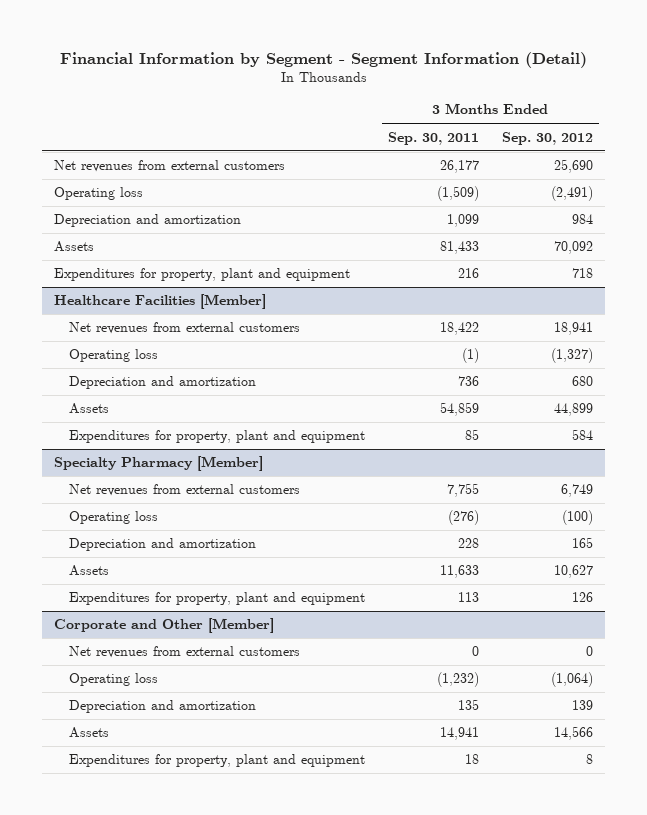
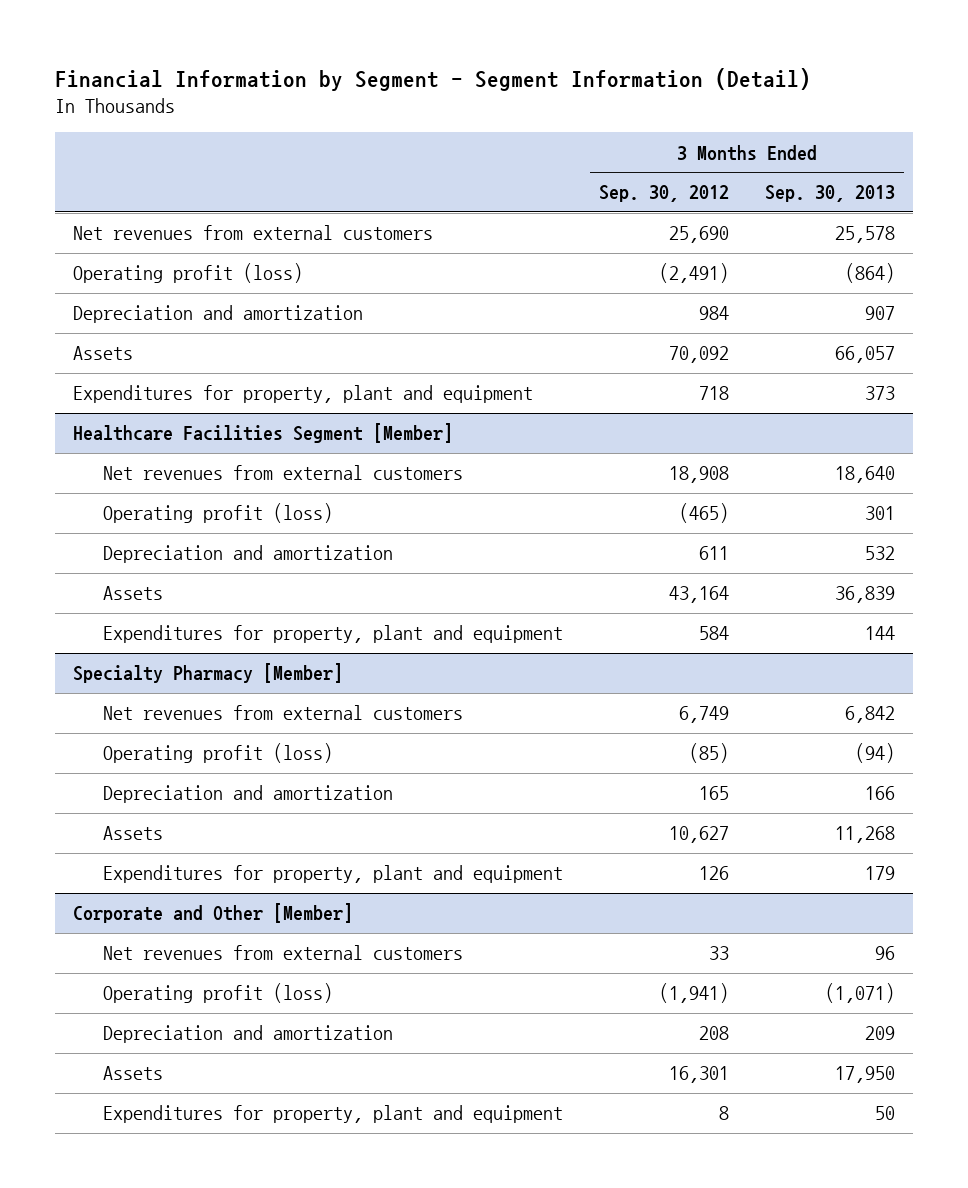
[387,131,479,145] Sep. 30, 2011 -> none
none -> [765,185,896,203] Sep. 30, 2013
[54,187,144,201] Operating loss -> [72,263,303,284] Operating profit (loss)
[54,294,267,310] Healthcare Facilities [Member] -> [72,423,453,444] Healthcare Facilities Segment [Member]
[553,322,593,336] 18,941 -> [668,466,729,484] 18,908
[68,349,158,363] Operating loss -> [102,503,333,524] Operating profit (loss)
[550,348,593,364] (1,327) -> [678,503,729,524] (465)
[571,376,593,387] 680 -> [698,546,729,561] 611
[553,403,593,417] 44,899 -> [668,586,729,604] 43,164
[68,511,158,525] Operating loss -> [102,743,333,764] Operating profit (loss)
[561,510,593,526] (100) -> [688,743,729,764] (85)
[585,646,593,657] 0 -> [708,946,729,961] 33
[68,673,158,687] Operating loss -> [102,983,333,1004] Operating profit (loss)
[550,672,593,688] (1,064) -> [658,983,729,1004] (1,941)
[571,700,593,711] 139 -> [698,1026,729,1041] 208
[553,726,593,741] 14,566 -> [668,1066,729,1084] 16,301

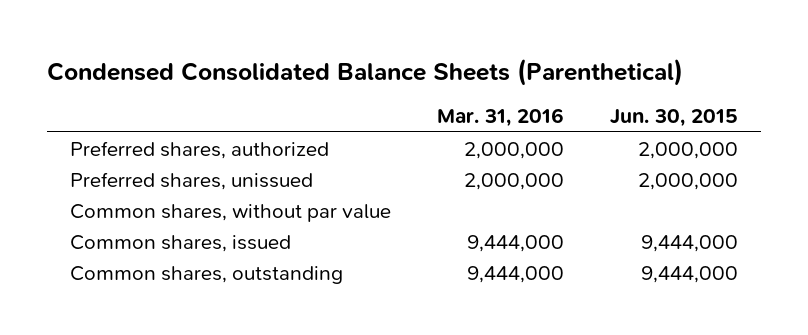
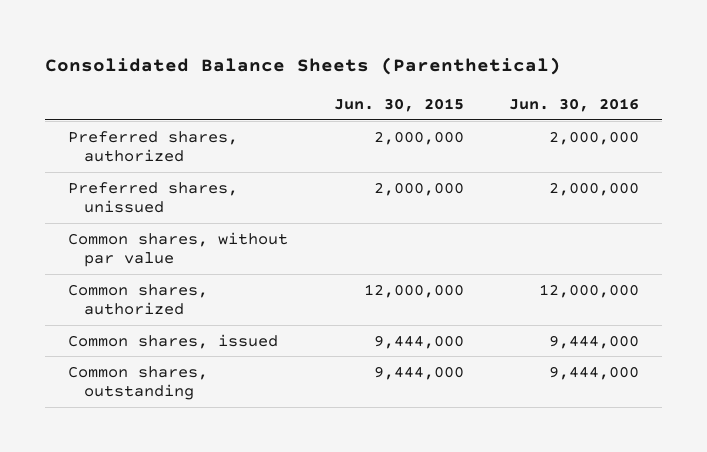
[46,57,683,86] Condensed Consolidated Balance Sheets (Parenthetical) -> [45,57,562,76] Consolidated Balance Sheets (Parenthetical)
[437,108,565,128] Mar. 31, 2016 -> none
none -> [509,98,640,113] Jun. 30, 2016
none -> [68,283,209,316] Common shares, authorized

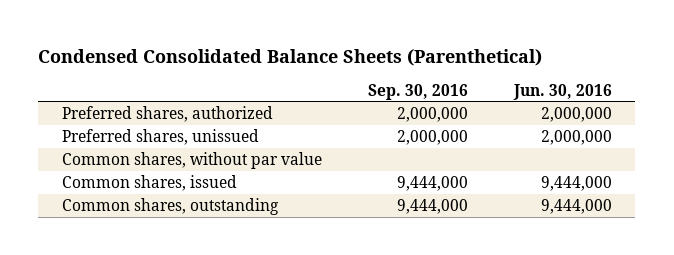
[45,57,562,76] Consolidated Balance Sheets (Parenthetical) -> [38,48,543,66] Condensed Consolidated Balance Sheets (Parenthetical)
[333,98,464,113] Jun. 30, 2015 -> none
none -> [367,83,468,100] Sep. 30, 2016
[68,283,209,316] Common shares, authorized -> none

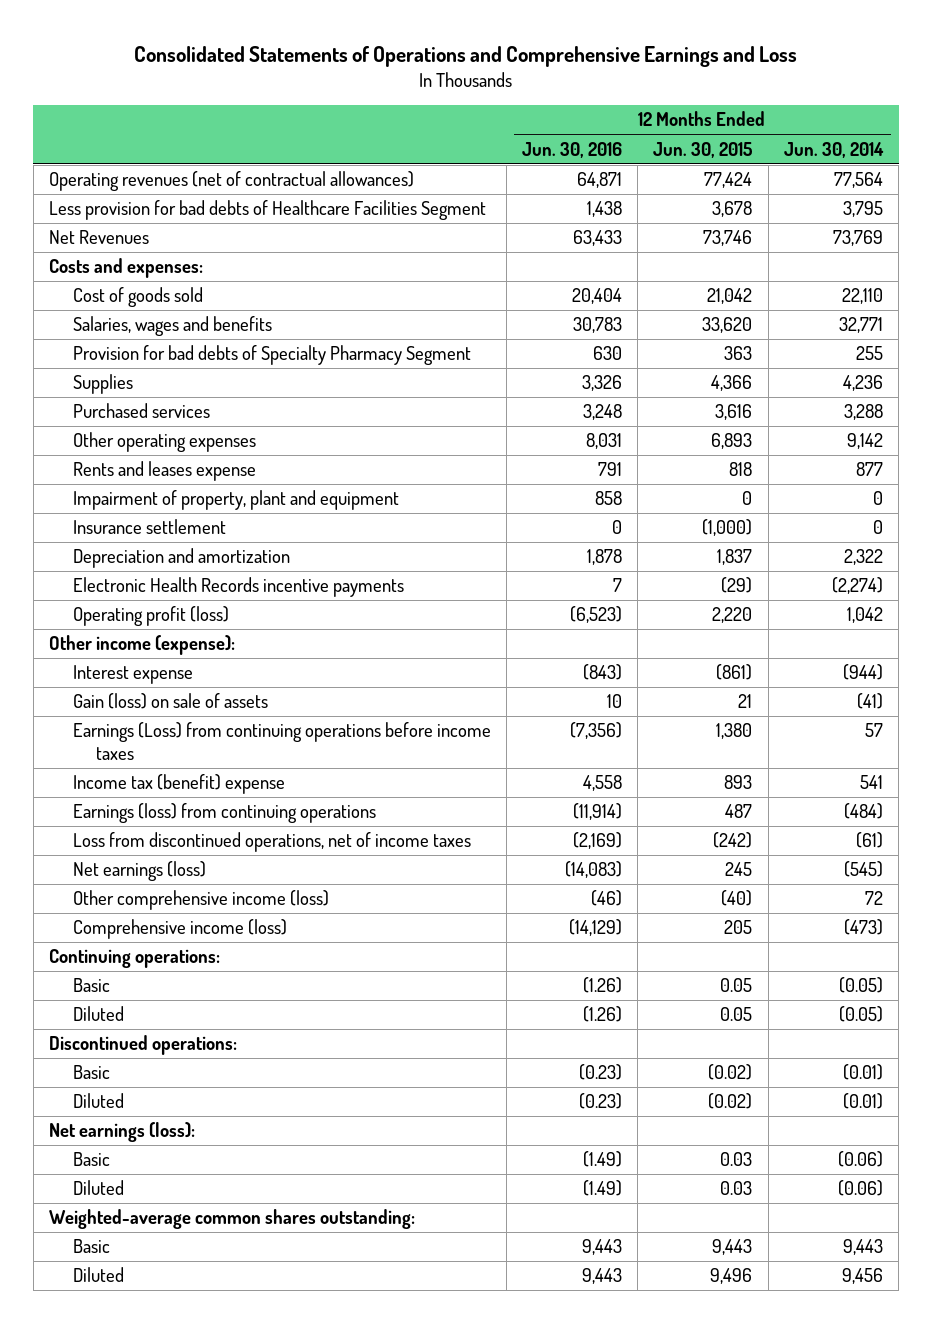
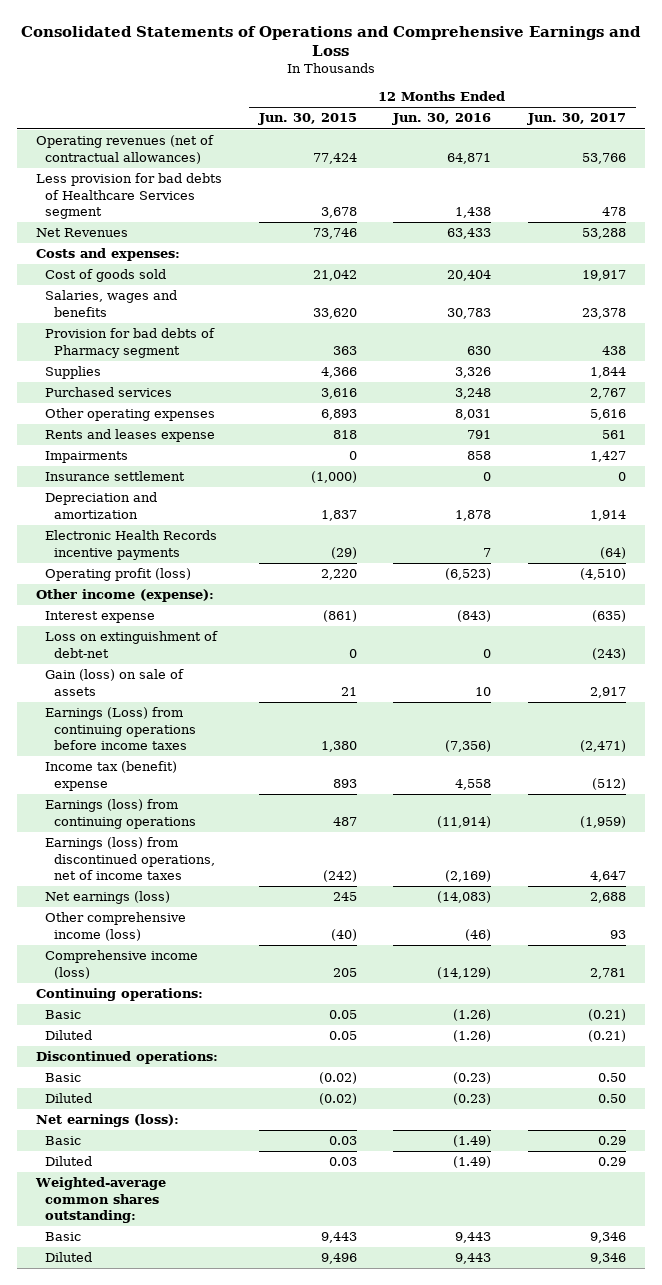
[783,141,884,158] Jun. 30, 2014 -> none
none -> [527,113,627,126] Jun. 30, 2017
[49,200,487,221] Less provision for bad debts of Healthcare Facilities Segment -> [35,173,222,219] Less provision for bad debts of Healthcare Services segment
[72,345,471,366] Provision for bad debts of Specialty Pharmacy Segment -> [45,328,216,358] Provision for bad debts of Pharmacy segment
[72,490,399,511] Impairment of property, plant and equipment -> [45,451,129,464] Impairments
none -> [45,631,219,658] Loss on extinguishment of debt-net
[72,832,471,853] Loss from discontinued operations, net of income taxes -> [45,837,216,880] Earnings (loss) from discontinued operations, net of income taxes

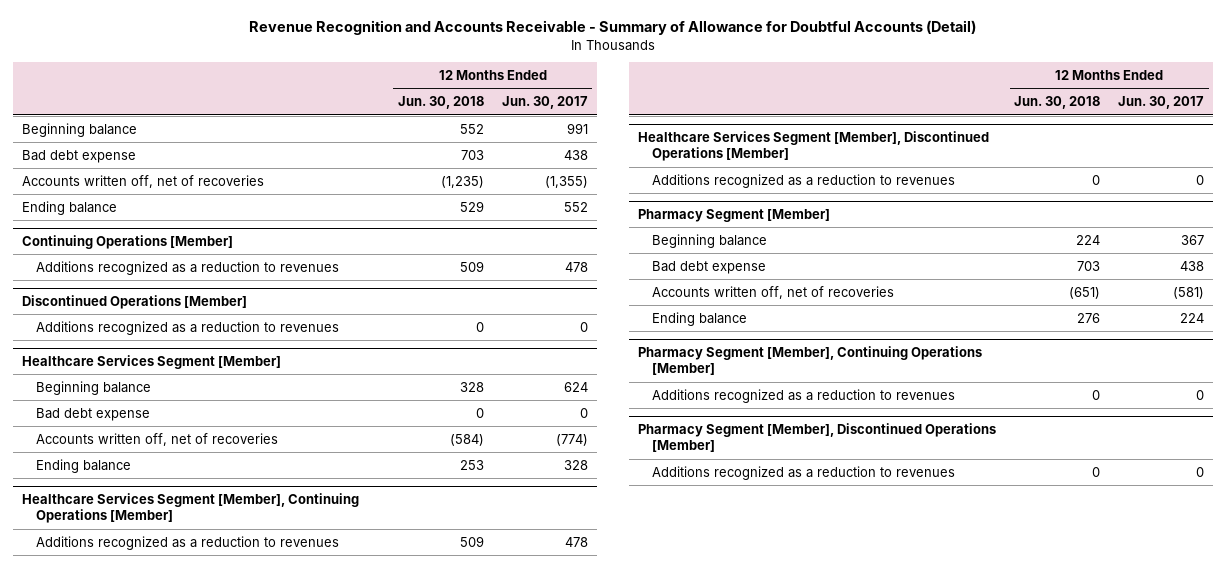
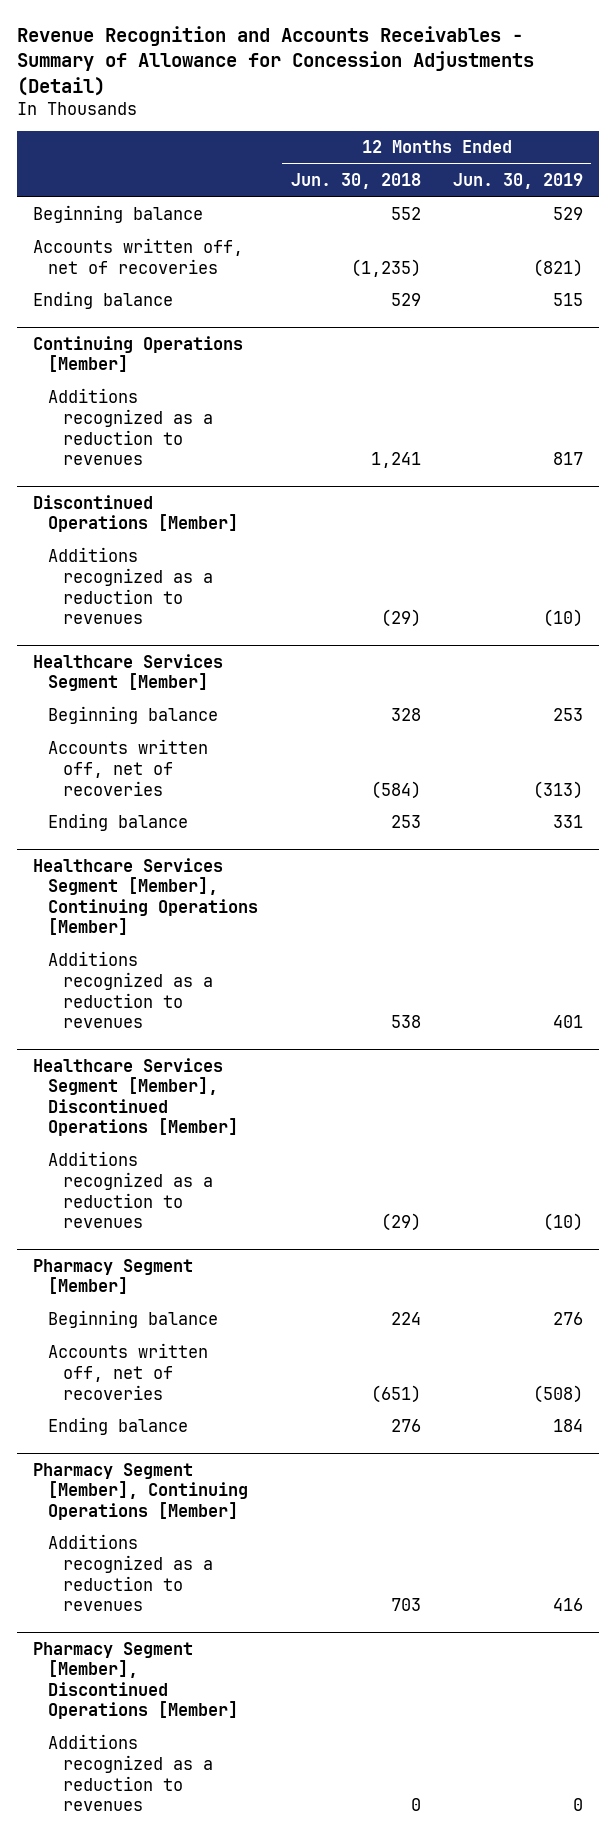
[248,20,976,36] Revenue Recognition and Accounts Receivable - Summary of Allowance for Doubtful Accounts (Detail) -> [16,25,534,96] Revenue Recognition and Accounts Receivables - Summary of Allowance for Concession Adjustments (Detail)
[501,96,588,110] Jun. 30, 2017 -> none
none -> [452,173,583,190] Jun. 30, 2019
[21,149,136,163] Bad debt expense -> none
[459,260,484,272] 509 -> [370,452,421,469] 1,241
[475,321,484,332] 0 -> [380,609,421,628] (29)
[35,407,150,421] Bad debt expense -> none
[459,535,484,547] 509 -> [390,1015,421,1029] 538
[1092,174,1101,185] 0 -> [380,1213,421,1232] (29)
[651,260,766,274] Bad debt expense -> none
[1092,389,1101,400] 0 -> [390,1598,421,1612] 703

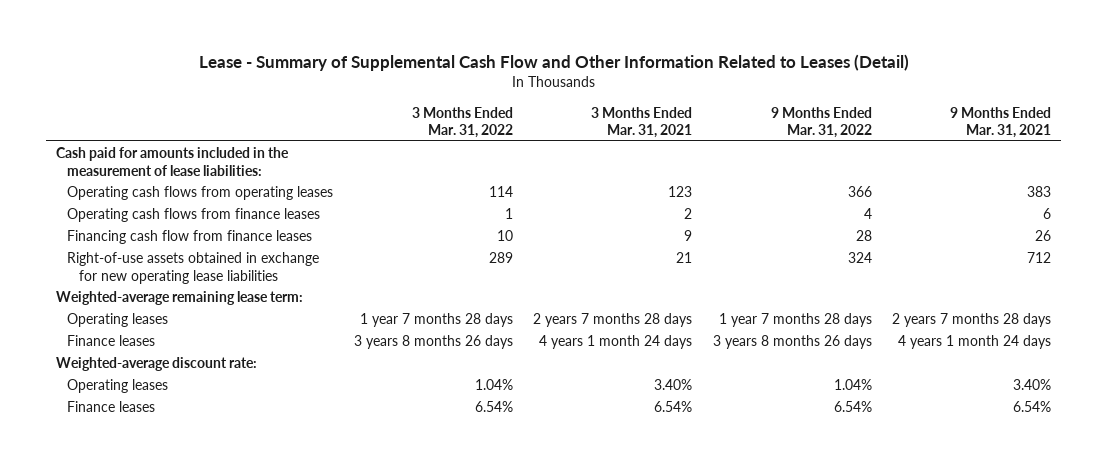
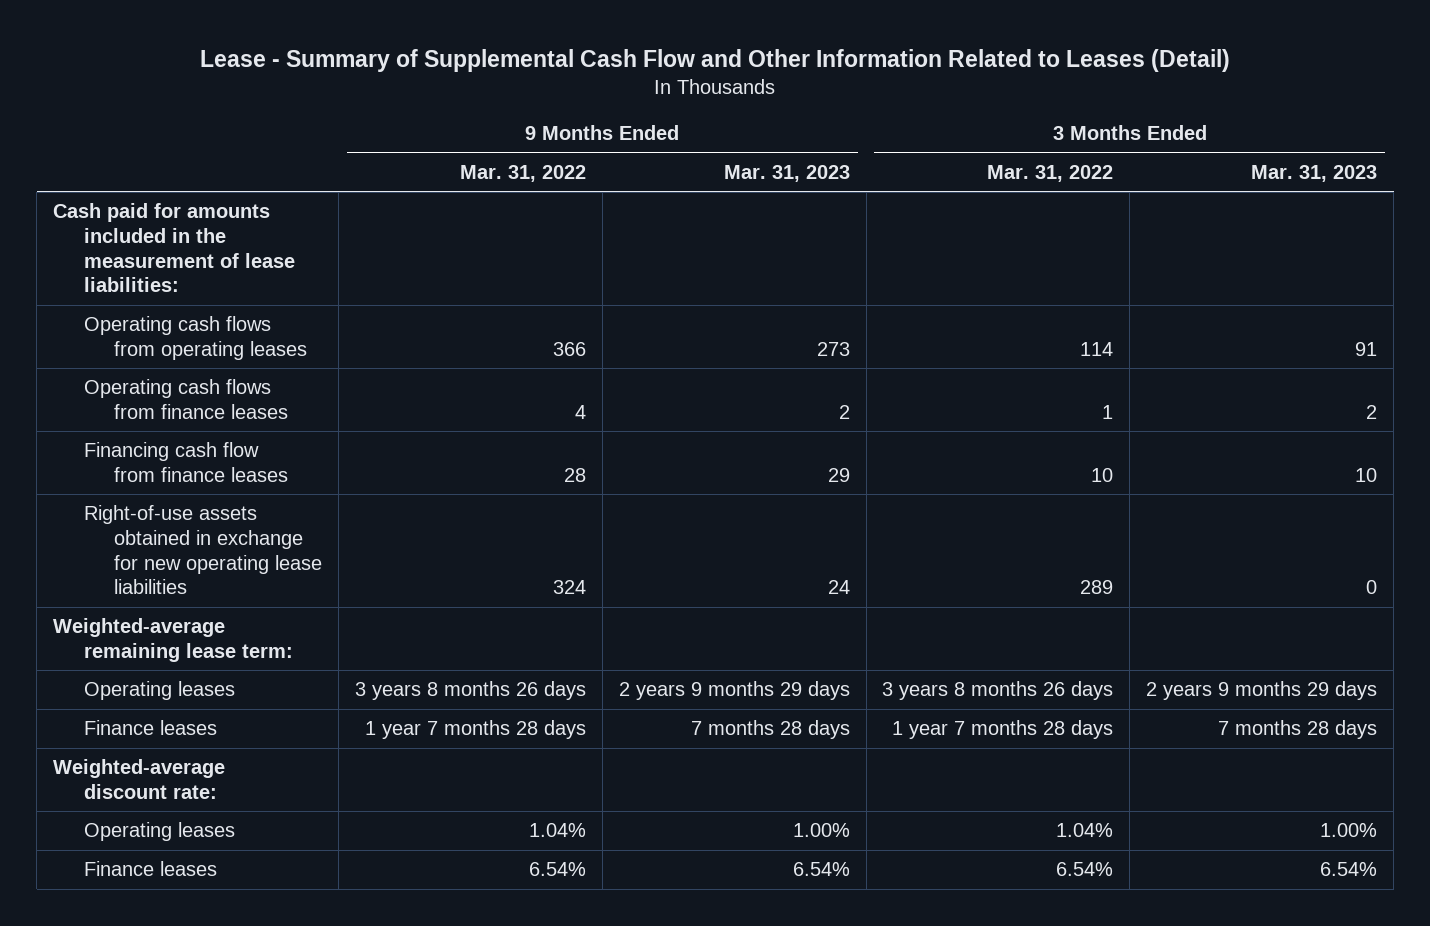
[591,106,693,139] 3 Months Ended Mar. 31, 2021 -> none
[950,106,1052,139] 9 Months Ended Mar. 31, 2021 -> none
none -> [723,164,850,182] Mar. 31, 2023
none -> [1251,164,1378,182] Mar. 31, 2023
[359,313,513,328] 1 year 7 months 28 days -> [882,681,1114,701] 3 years 8 months 26 days
[718,313,872,328] 1 year 7 months 28 days -> [354,681,586,701] 3 years 8 months 26 days
[353,335,513,350] 3 years 8 months 26 days -> [892,720,1114,740] 1 year 7 months 28 days
[712,335,872,350] 3 years 8 months 26 days -> [364,720,586,740] 1 year 7 months 28 days

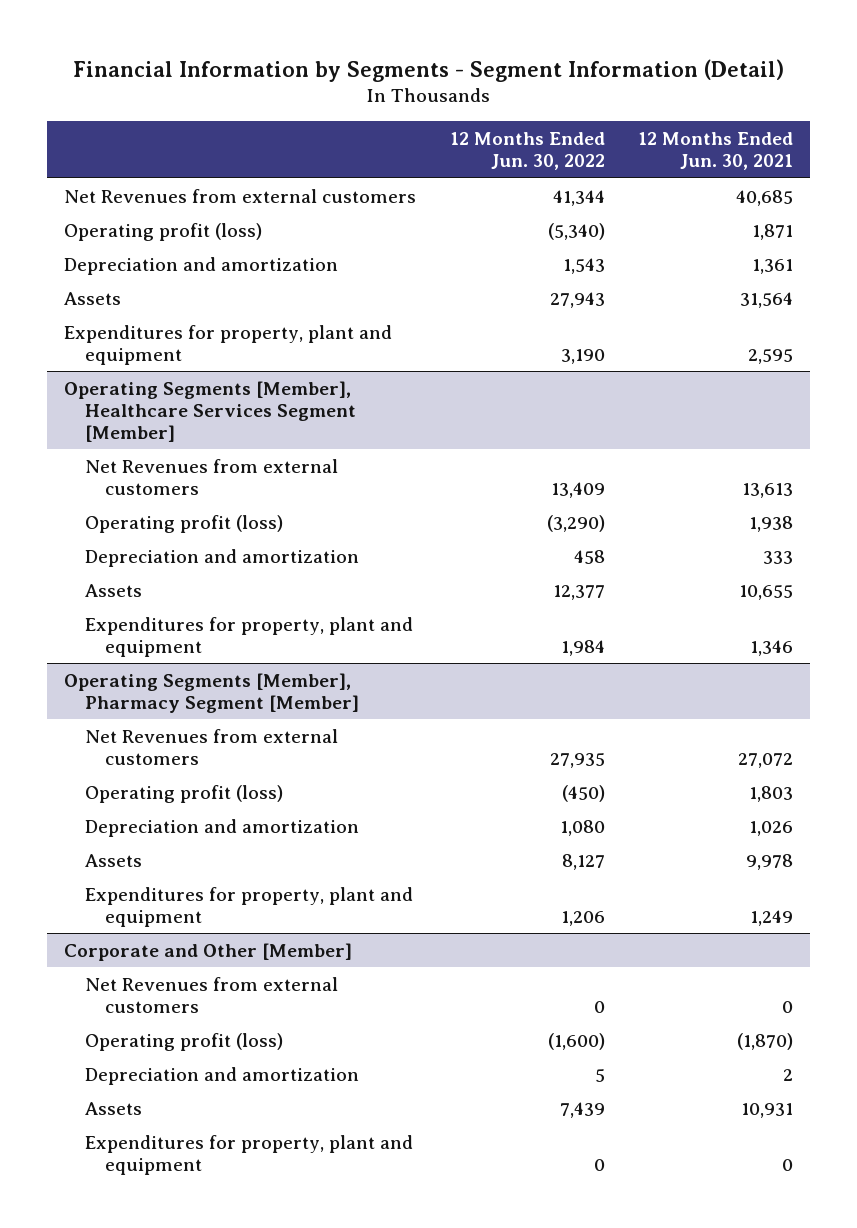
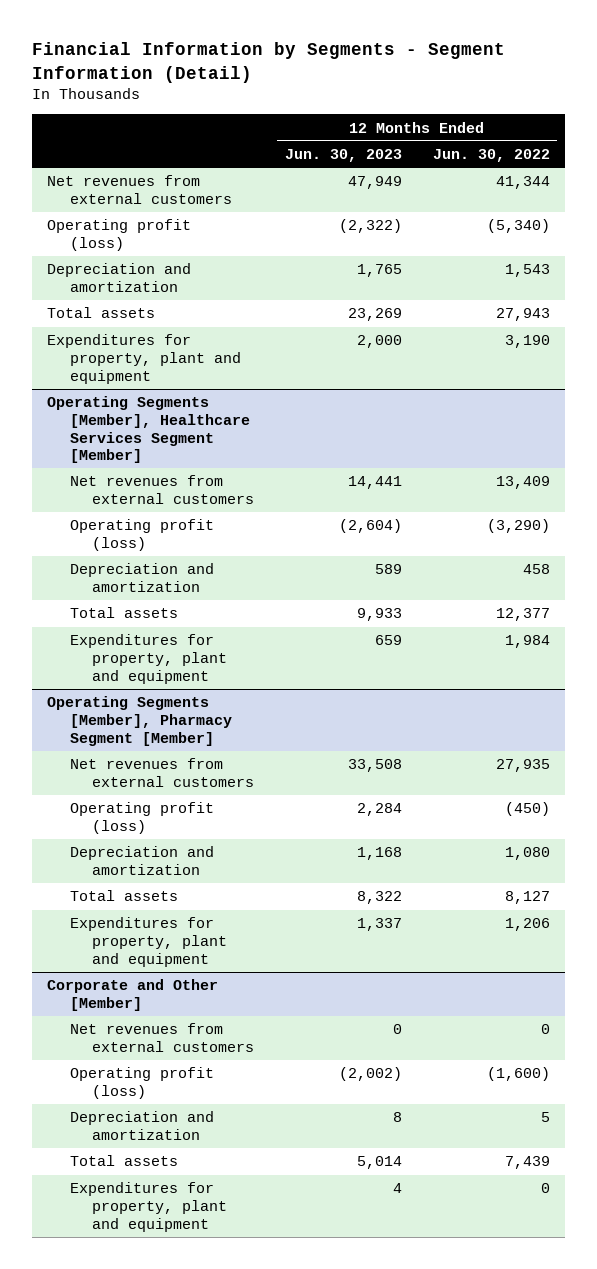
[638,132,794,171] 12 Months Ended Jun. 30, 2021 -> none
none -> [284,149,402,163] Jun. 30, 2023
[63,188,416,203] Net Revenues from external customers -> [47,175,232,204] Net revenues from external customers
[63,291,121,305] Assets -> [47,307,156,319] Total assets
[84,458,338,495] Net Revenues from external customers -> [69,475,255,504] Net revenues from external customers
[84,583,142,597] Assets -> [69,607,178,619] Total assets
[84,728,338,765] Net Revenues from external customers -> [69,758,255,787] Net revenues from external customers
[84,853,142,867] Assets -> [69,890,178,902] Total assets
[84,976,338,1013] Net Revenues from external customers -> [69,1023,255,1052] Net revenues from external customers
[84,1101,142,1115] Assets -> [69,1155,178,1167] Total assets

